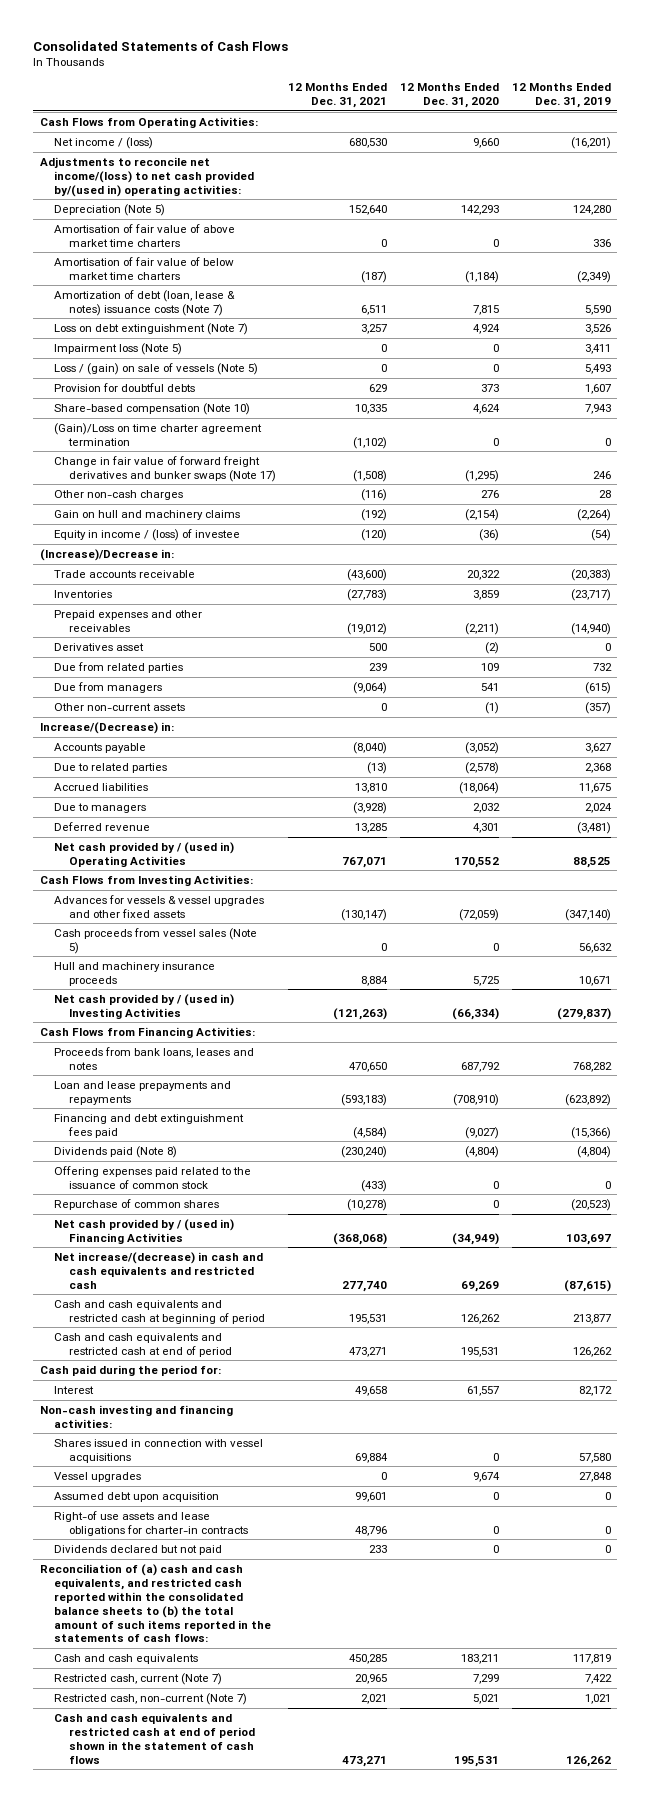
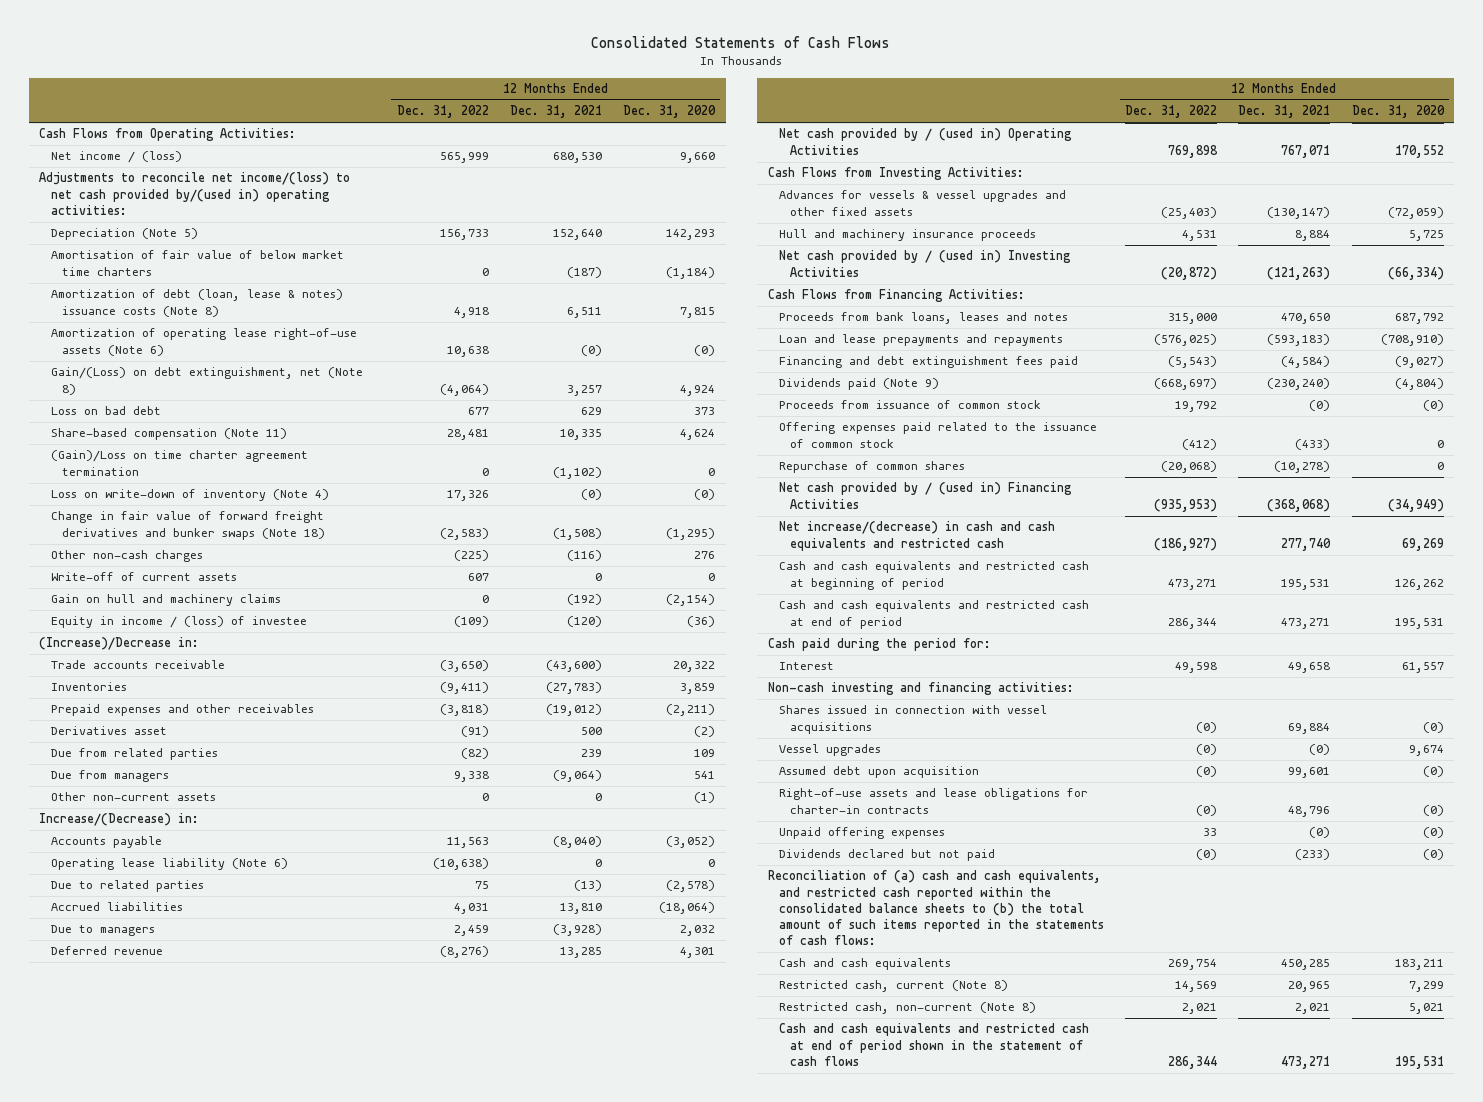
[511,83,611,109] 12 Months Ended Dec. 31, 2019 -> none
none -> [396,105,489,119] Dec. 31, 2022
[54,223,236,247] Amortisation of fair value of above market time charters -> none
[54,342,183,355] Impairment loss (Note 5) -> none
[54,362,259,375] Loss / (gain) on sale of vessels (Note 5) -> none
[54,289,236,316] Amortization of debt (loan, lease & notes) issuance costs (Note 7) -> [50,289,343,317] Amortization of debt (loan, lease & notes) issuance costs (Note 8)
none -> [50,328,357,356] Amortization of operating lease right-of-use assets (Note 6)
[54,322,249,335] Loss on debt extinguishment (Note 7) -> [50,367,363,395] Gain/(Loss) on debt extinguishment, net (Note 8)
[54,382,196,392] Provision for doubtful debts -> [50,406,161,416] Loss on bad debt
[54,402,251,415] Share-based compensation (Note 10) -> [50,428,287,441] Share-based compensation (Note 11)
none -> [50,489,329,502] Loss on write-down of inventory (Note 4)
[54,455,276,482] Change in fair value of forward freight derivatives and bunker swaps (Note 17) -> [50,511,325,540] Change in fair value of forward freight derivatives and bunker swaps (Note 18)
none -> [50,572,237,582] Write-off of current assets
none -> [50,858,288,871] Operating lease liability (Note 6)
[54,927,258,954] Cash proceeds from vessel sales (Note 5) -> none
[54,1145,178,1158] Dividends paid (Note 8) -> [778,378,939,391] Dividends paid (Note 9)
none -> [778,400,1041,410] Proceeds from issuance of common stock
[492,1452,499,1461] 0 -> [1422,721,1444,733] (0)
[381,1471,388,1480] 0 -> [1309,744,1331,756] (0)
[492,1491,499,1500] 0 -> [1422,766,1444,778] (0)
[54,1510,248,1536] Right-of use assets and lease obligations for charter-in contracts -> [778,788,1088,814] Right-of-use assets and lease obligations for charter-in contracts
[492,1525,499,1534] 0 -> [1422,804,1444,816] (0)
none -> [778,827,945,840] Unpaid offering expenses
[369,1544,388,1553] 233 -> [1295,849,1331,861] (233)
[492,1544,499,1553] 0 -> [1422,849,1444,861] (0)
[54,1672,223,1685] Restricted cash, current (Note 7) -> [778,980,1008,993] Restricted cash, current (Note 8)
[54,1692,248,1705] Restricted cash, non-current (Note 7) -> [778,1002,1036,1015] Restricted cash, non-current (Note 8)

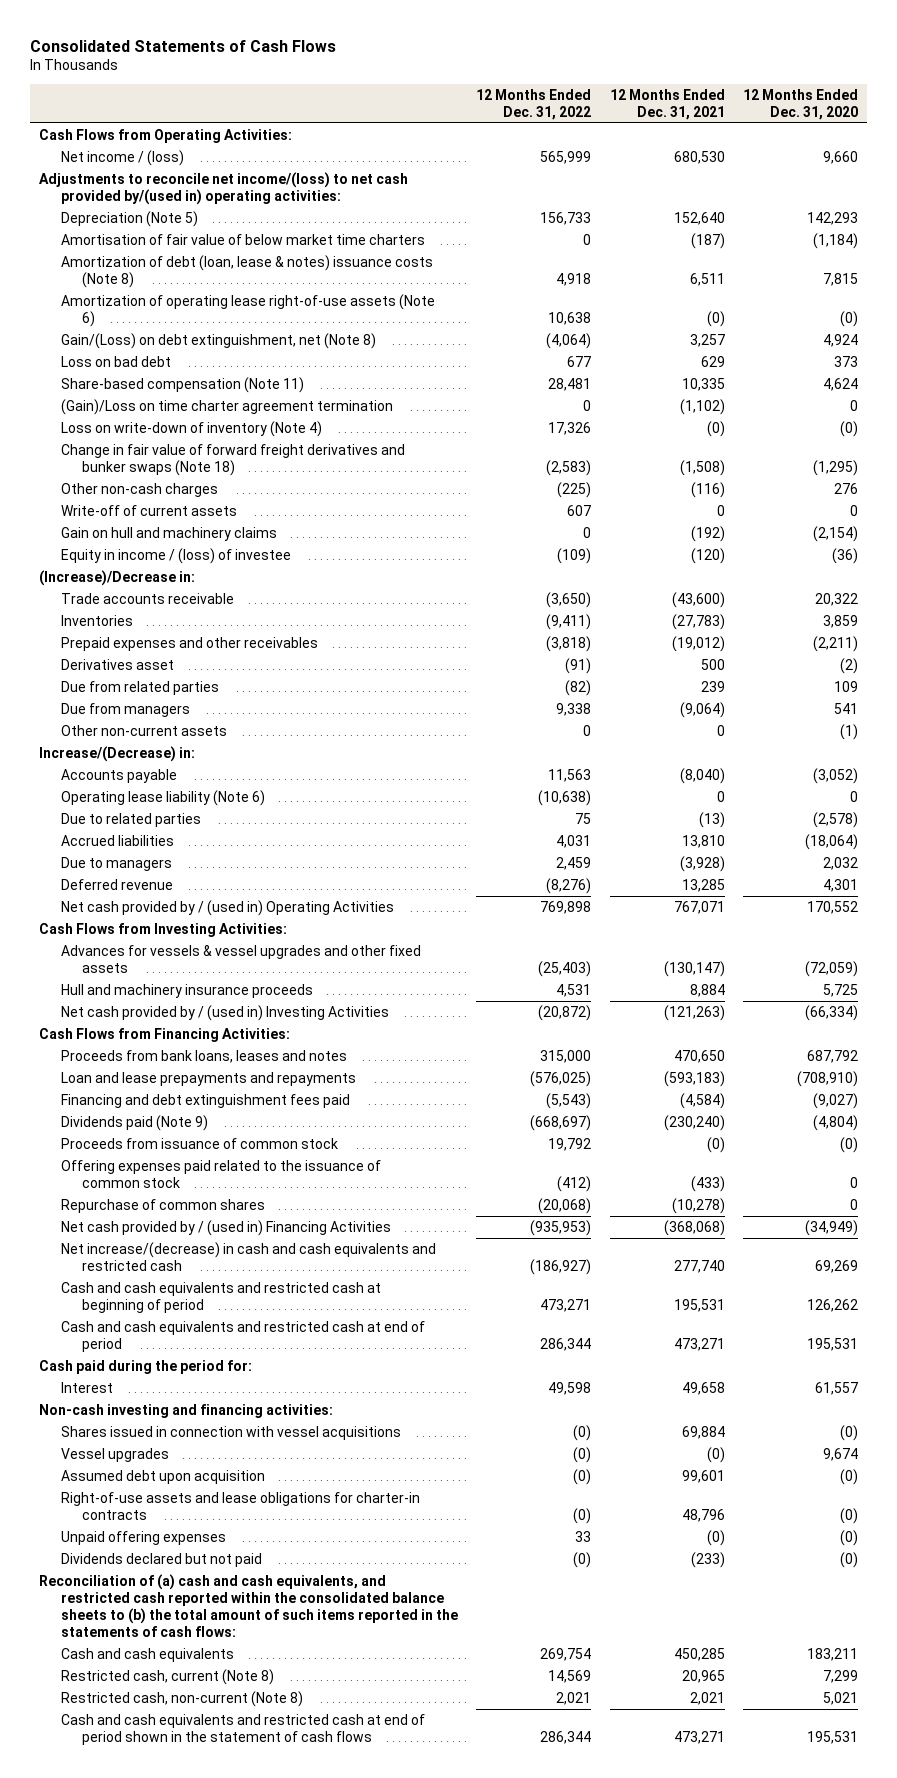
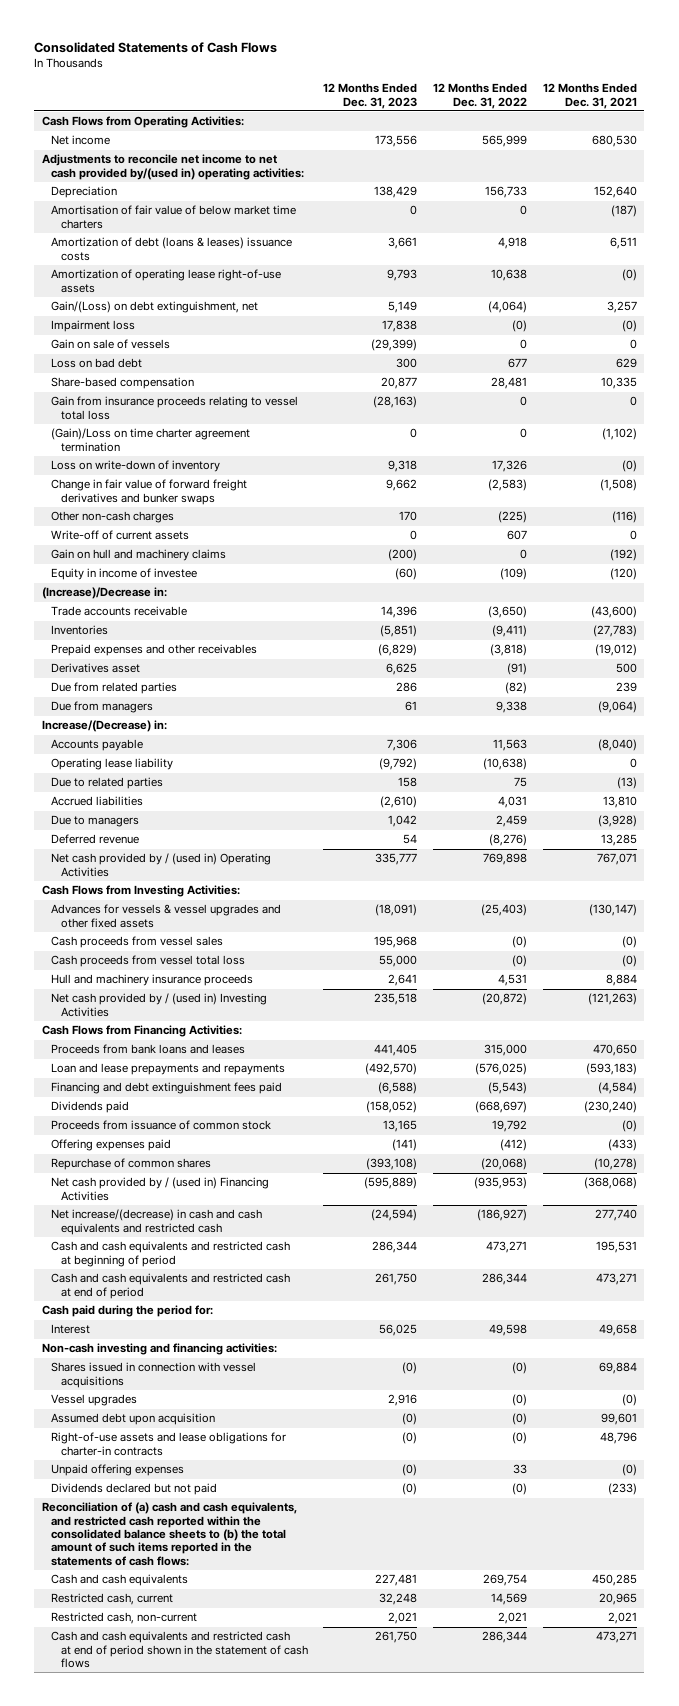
[742,88,858,120] 12 Months Ended Dec. 31, 2020 -> none
none -> [323,83,418,109] 12 Months Ended Dec. 31, 2023
[60,149,184,166] Net income / (loss) -> [51,135,111,146] Net income
[39,171,409,205] Adjustments to reconcile net income/(loss) to net cash provided by/(used in) operating activities: -> [42,154,305,180] Adjustments to reconcile net income to net cash provided by/(used in) operating activities:
[60,210,198,227] Depreciation (Note 5) -> [51,186,118,199] Depreciation
[60,254,433,288] Amortization of debt (loan, lease & notes) issuance costs (Note 8) -> [51,237,293,261] Amortization of debt (loans & leases) issuance costs
[60,293,435,327] Amortization of operating lease right-of-use assets (Note 6) -> [51,269,282,293] Amortization of operating lease right-of-use assets
[60,332,376,349] Gain/(Loss) on debt extinguishment, net (Note 8) -> [51,301,259,314] Gain/(Loss) on debt extinguishment, net
none -> [51,320,136,333] Impairment loss
none -> [51,339,171,350] Gain on sale of vessels
[60,376,304,393] Share-based compensation (Note 11) -> [51,377,195,390] Share-based compensation
none -> [51,396,299,420] Gain from insurance proceeds relating to vessel total loss
[60,420,322,437] Loss on write-down of inventory (Note 4) -> [51,460,221,473] Loss on write-down of inventory
[60,443,405,476] Change in fair value of forward freight derivatives and bunker swaps (Note 18) -> [51,479,248,505] Change in fair value of forward freight derivatives and bunker swaps
[60,547,291,564] Equity in income / (loss) of investee -> [51,568,198,581] Equity in income of investee
[60,724,227,736] Other non-current assets -> none
[60,789,265,806] Operating lease liability (Note 6) -> [51,758,174,771] Operating lease liability
none -> [51,936,224,949] Cash proceeds from vessel sales
none -> [51,955,246,968] Cash proceeds from vessel total loss
[60,1049,347,1063] Proceeds from bank loans, leases and notes -> [51,1044,246,1055] Proceeds from bank loans and leases
[60,1114,208,1131] Dividends paid (Note 9) -> [51,1101,130,1114] Dividends paid
[60,1159,381,1188] Offering expenses paid related to the issuance of common stock -> [51,1139,172,1152] Offering expenses paid
[60,1668,274,1685] Restricted cash, current (Note 8) -> [51,1593,174,1606] Restricted cash, current
[60,1690,303,1707] Restricted cash, non-current (Note 8) -> [51,1612,198,1625] Restricted cash, non-current

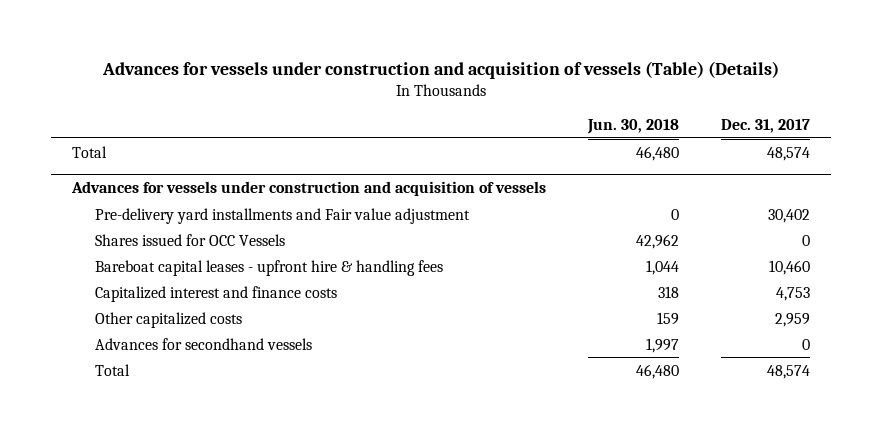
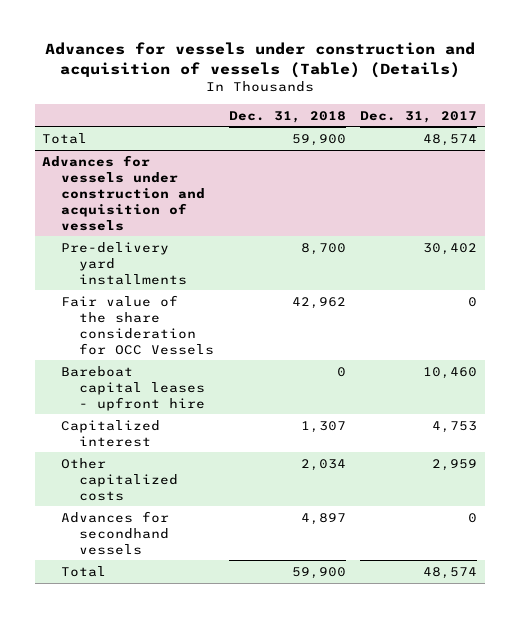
[586,118,679,134] Jun. 30, 2018 -> none
none -> [228,110,346,123] Dec. 31, 2018
[94,207,470,224] Pre-delivery yard installments and Fair value adjustment -> [60,241,188,285] Pre-delivery yard installments
[94,233,285,246] Shares issued for OCC Vessels -> [60,294,215,355] Fair value of the share consideration for OCC Vessels
[94,259,443,276] Bareboat capital leases - upfront hire & handling fees -> [60,365,206,411] Bareboat capital leases - upfront hire
[94,285,337,302] Capitalized interest and finance costs -> [60,419,160,447] Capitalized interest

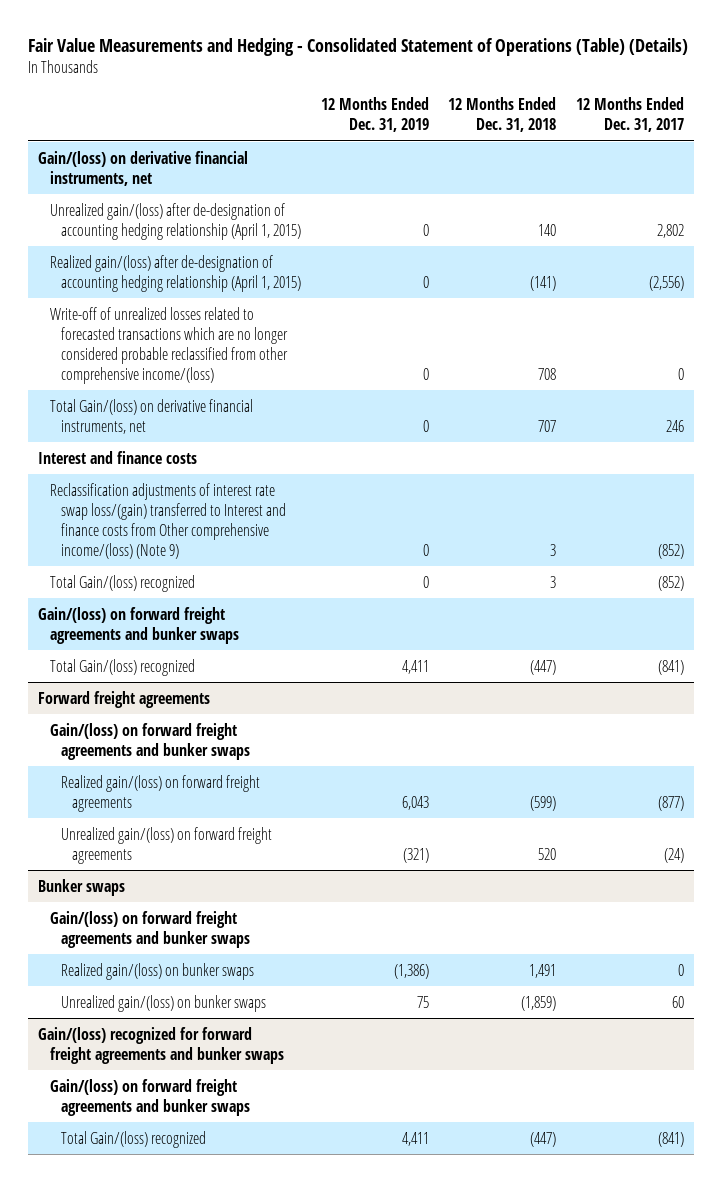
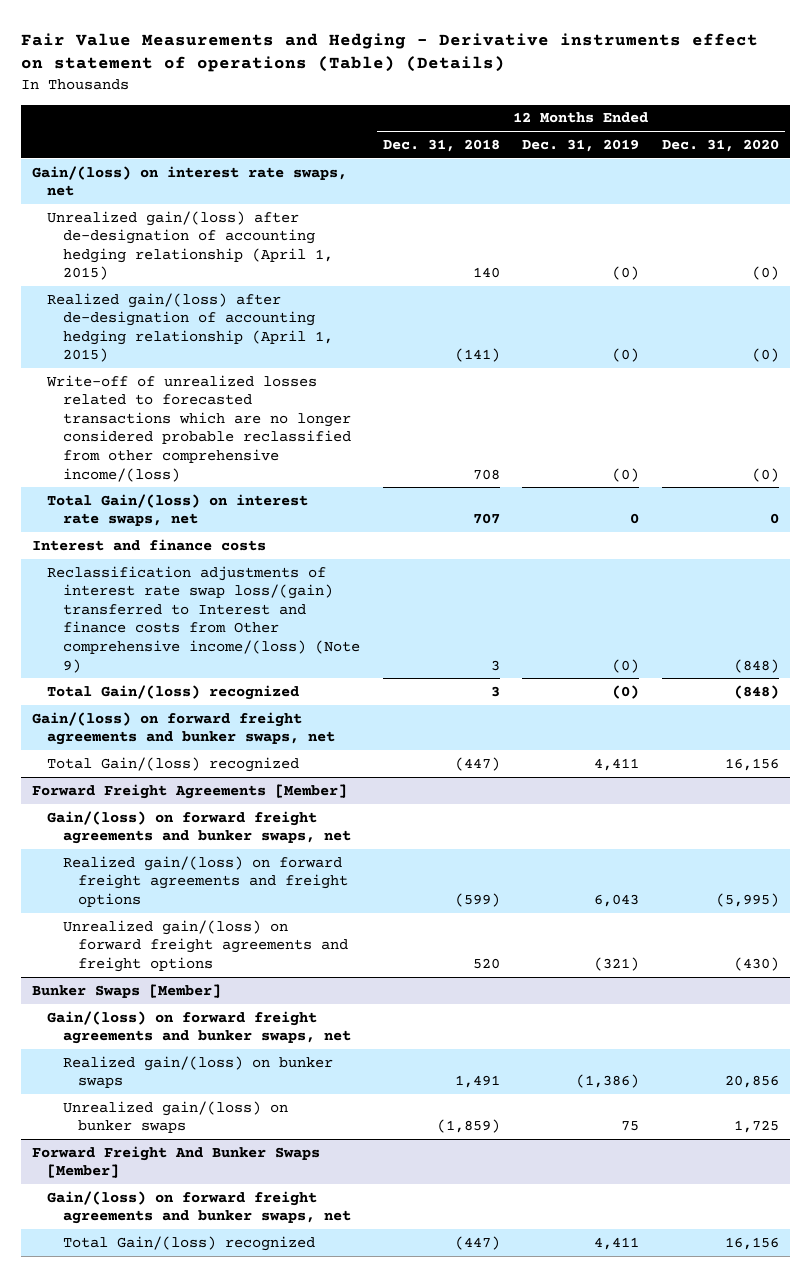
[28,38,689,57] Fair Value Measurements and Hedging - Consolidated Statement of Operations (Table) (Details) -> [20,32,758,73] Fair Value Measurements and Hedging - Derivative instruments effect on statement of operations (Table) (Details)
[576,97,685,133] 12 Months Ended Dec. 31, 2017 -> none
none -> [661,138,779,152] Dec. 31, 2020
[38,150,249,186] Gain/(loss) on derivative financial instruments, net -> [31,165,347,197] Gain/(loss) on interest rate swaps, net
[422,223,429,236] 0 -> [612,266,640,281] (0)
[422,275,429,288] 0 -> [612,348,640,363] (0)
[422,367,429,380] 0 -> [612,467,640,482] (0)
[49,398,253,434] Total Gain/(loss) on derivative financial instruments, net -> [47,493,309,527] Total Gain/(loss) on interest rate swaps, net
[422,543,429,556] 0 -> [612,658,640,673] (0)
[422,575,429,588] 0 -> [612,684,640,699] (0)
[38,606,239,644] Gain/(loss) on forward freight agreements and bunker swaps -> [31,711,336,746] Gain/(loss) on forward freight agreements and bunker swaps, net
[38,690,211,708] Forward freight agreements -> [31,783,347,799] Forward Freight Agreements [Member]
[49,722,250,760] Gain/(loss) on forward freight agreements and bunker swaps -> [47,810,351,845] Gain/(loss) on forward freight agreements and bunker swaps, net
[60,774,260,812] Realized gain/(loss) on forward freight agreements -> [62,855,349,907] Realized gain/(loss) on forward freight agreements and freight options
[60,826,272,864] Unrealized gain/(loss) on forward freight agreements -> [62,919,349,972] Unrealized gain/(loss) on forward freight agreements and freight options
[38,878,126,896] Bunker swaps -> [31,983,221,998] Bunker Swaps [Member]
[49,910,250,948] Gain/(loss) on forward freight agreements and bunker swaps -> [47,1010,351,1045] Gain/(loss) on forward freight agreements and bunker swaps, net
[38,1026,284,1064] Gain/(loss) recognized for forward freight agreements and bunker swaps -> [31,1145,320,1179] Forward Freight And Bunker Swaps [Member]
[49,1078,250,1116] Gain/(loss) on forward freight agreements and bunker swaps -> [47,1190,351,1225] Gain/(loss) on forward freight agreements and bunker swaps, net

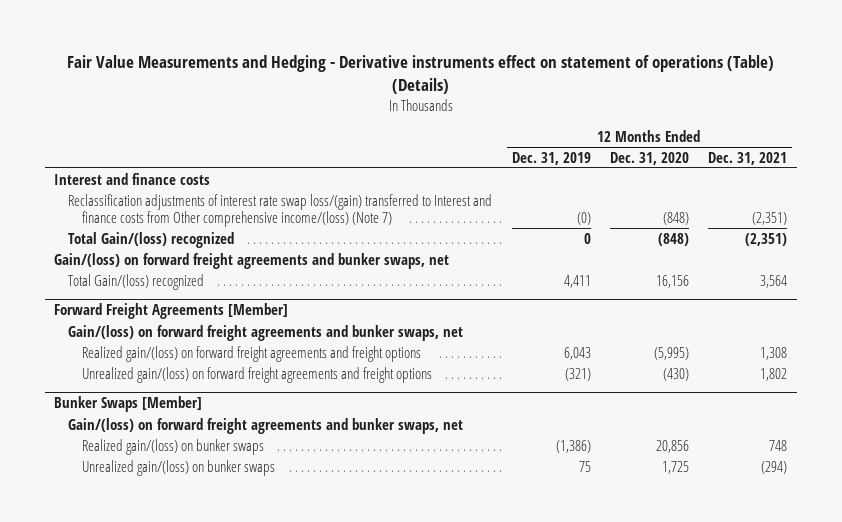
[382,138,500,152] Dec. 31, 2018 -> none
none -> [708,151,788,165] Dec. 31, 2021
[31,165,347,197] Gain/(loss) on interest rate swaps, net -> none
[47,210,333,281] Unrealized gain/(loss) after de-designation of accounting hedging relationship (April 1, 2015) -> none
[47,292,333,363] Realized gain/(loss) after de-designation of accounting hedging relationship (April 1, 2015) -> none
[46,374,351,482] Write-off of unrealized losses related to forecasted transactions which are no longer considered probable reclassified from other comprehensive income/(loss) -> none
[47,493,309,527] Total Gain/(loss) on interest rate swaps, net -> none
[47,565,360,673] Reclassification adjustments of interest rate swap loss/(gain) transferred to Interest and finance costs from Other comprehensive income/(loss) (Note 9) -> [68,193,493,228] Reclassification adjustments of interest rate swap loss/(gain) transferred to Interest and finance costs from Other comprehensive income/(loss) (Note 7)
[612,684,640,699] (0) -> [583,232,591,244] 0
[31,1145,320,1179] Forward Freight And Bunker Swaps [Member] -> none
[47,1190,351,1225] Gain/(loss) on forward freight agreements and bunker swaps, net -> none
[62,1235,315,1251] Total Gain/(loss) recognized -> none

